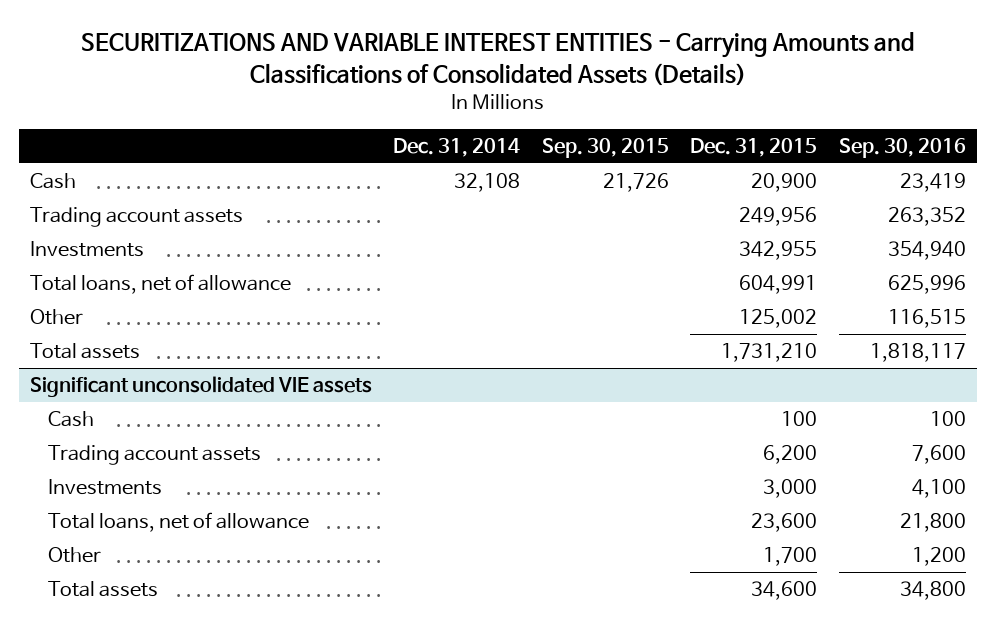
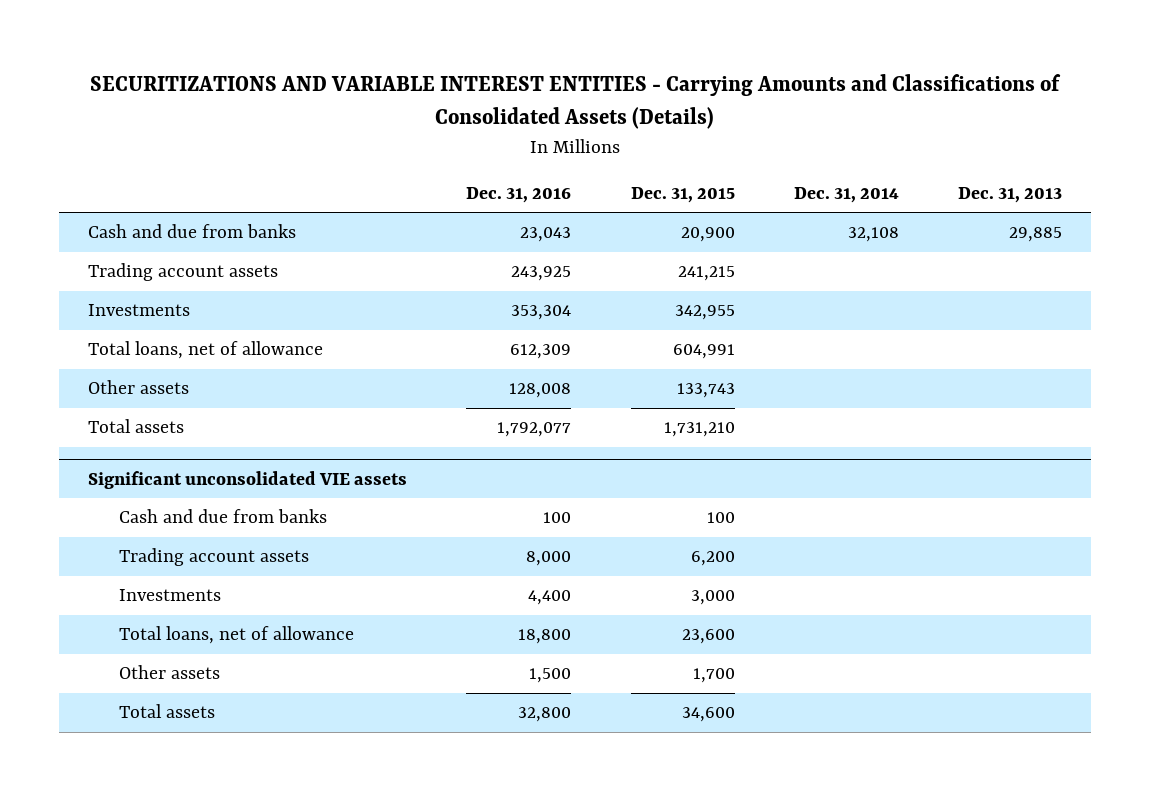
[541,138,669,159] Sep. 30, 2015 -> none
[838,138,966,159] Sep. 30, 2016 -> none
none -> [466,187,572,204] Dec. 31, 2016
none -> [957,187,1062,204] Dec. 31, 2013
[29,173,76,190] Cash -> [88,224,297,239] Cash and due from banks
[739,207,818,227] 249,956 -> [677,266,735,282] 241,215
[29,309,83,326] Other -> [88,380,190,395] Other assets
[739,309,818,329] 125,002 -> [676,383,735,399] 133,743
[47,411,94,428] Cash -> [118,509,327,524] Cash and due from banks
[47,547,101,564] Other -> [118,665,220,680] Other assets

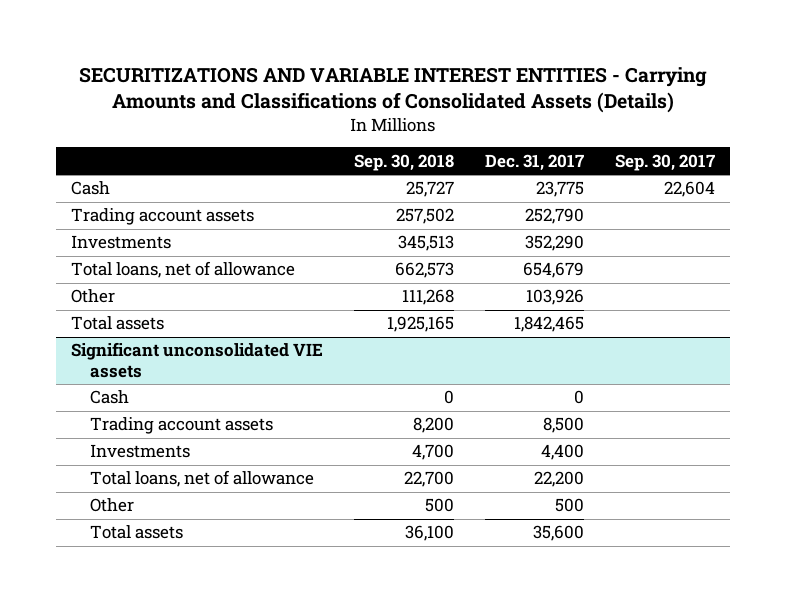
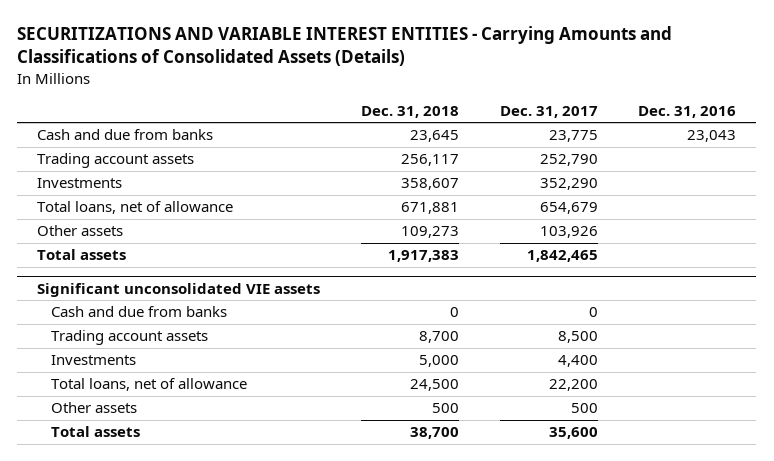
[354,153,455,171] Sep. 30, 2018 -> none
[615,153,716,171] Sep. 30, 2017 -> none
none -> [360,105,459,118] Dec. 31, 2018
none -> [638,105,737,118] Dec. 31, 2016
[71,181,111,196] Cash -> [37,129,214,141] Cash and due from banks
[71,289,116,304] Other -> [37,225,124,237] Other assets
[89,390,129,405] Cash -> [50,306,227,318] Cash and due from banks
[89,498,134,513] Other -> [50,402,137,414] Other assets

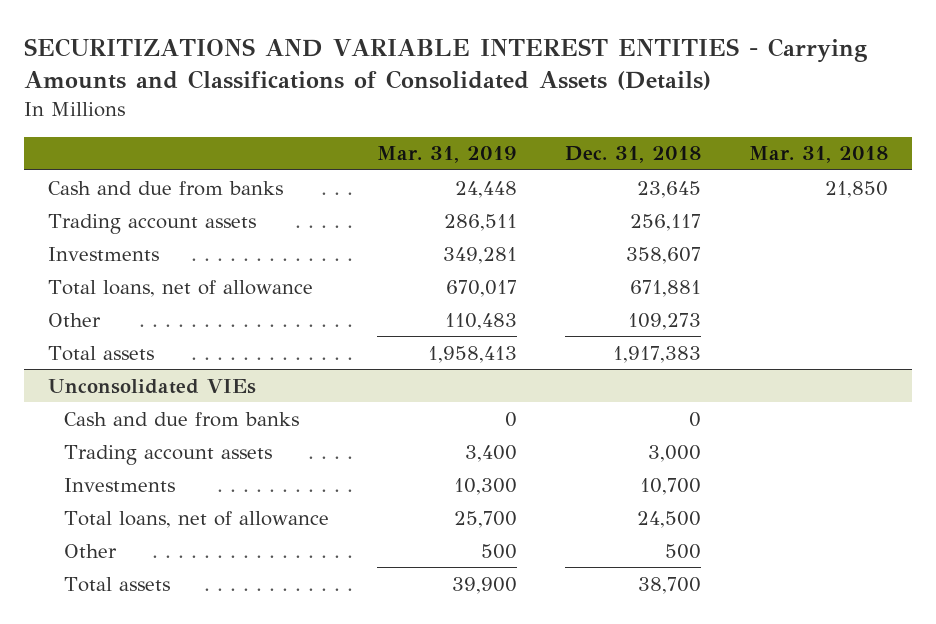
[499,105,598,118] Dec. 31, 2017 -> none
[638,105,737,118] Dec. 31, 2016 -> none
none -> [377,146,518,164] Mar. 31, 2019
none -> [749,146,889,164] Mar. 31, 2018
[37,225,124,237] Other assets -> [47,312,101,327] Other
[37,282,321,297] Significant unconsolidated VIE assets -> [47,378,256,394] Unconsolidated VIEs
[418,331,459,344] 8,700 -> [648,444,702,462] 3,000
[418,355,459,368] 5,000 -> [640,477,702,495] 10,700
[50,402,137,414] Other assets -> [64,543,118,558] Other

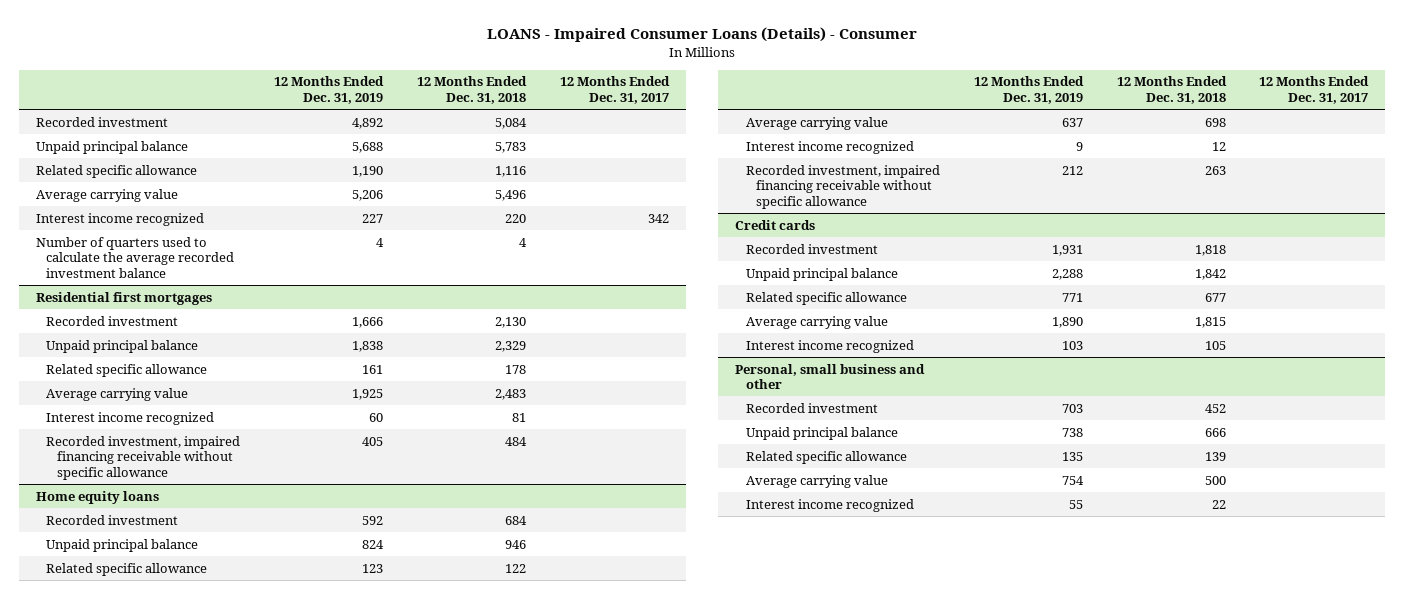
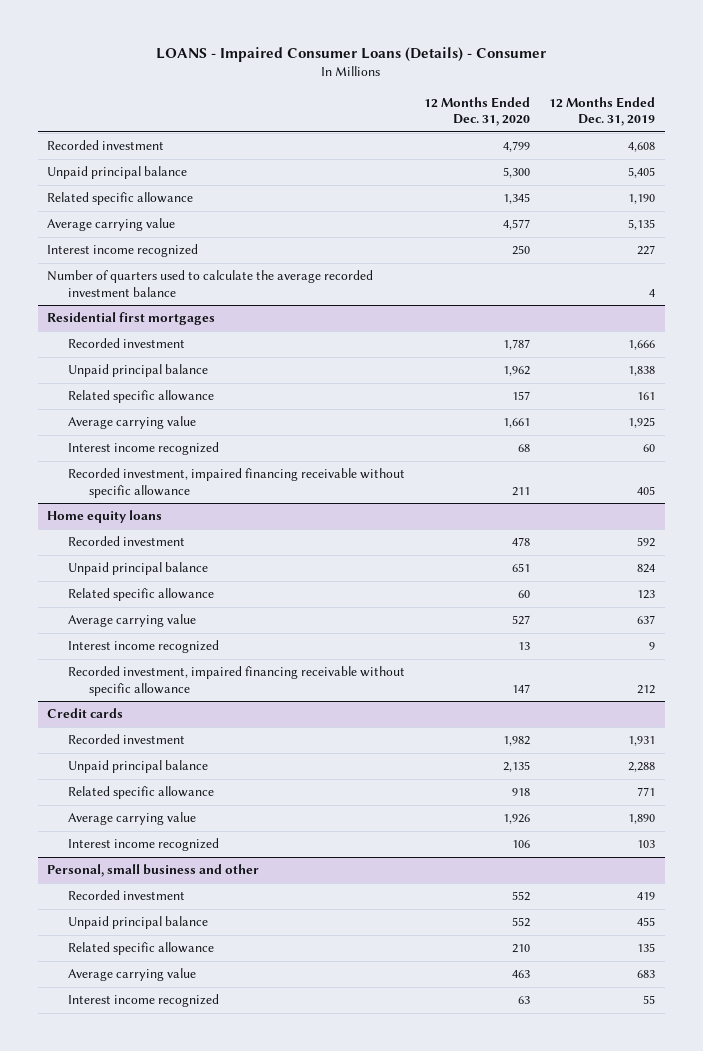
[417,76,528,104] 12 Months Ended Dec. 31, 2018 -> none
[559,76,670,104] 12 Months Ended Dec. 31, 2017 -> none
none -> [424,96,531,127] 12 Months Ended Dec. 31, 2020
[352,117,384,129] 4,892 -> [628,142,656,153] 4,608
[352,141,384,153] 5,688 -> [628,167,656,179] 5,405
[352,189,384,201] 5,206 -> [628,219,656,231] 5,135
[1061,403,1083,413] 703 -> [637,892,656,901] 419
[1061,427,1083,437] 738 -> [637,917,656,927] 455
[1061,475,1084,485] 754 -> [637,970,656,979] 683

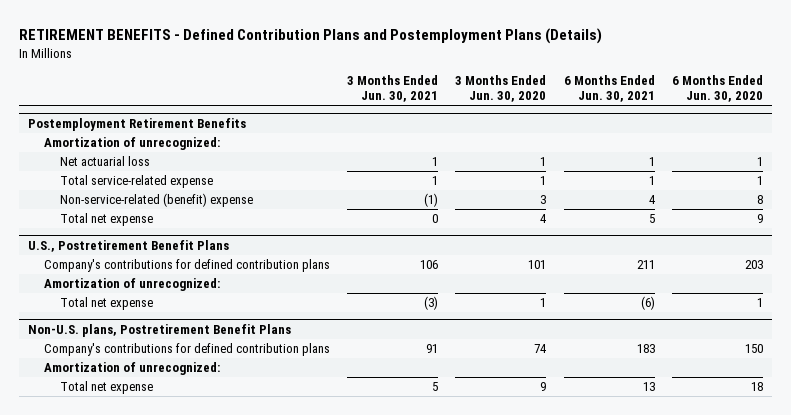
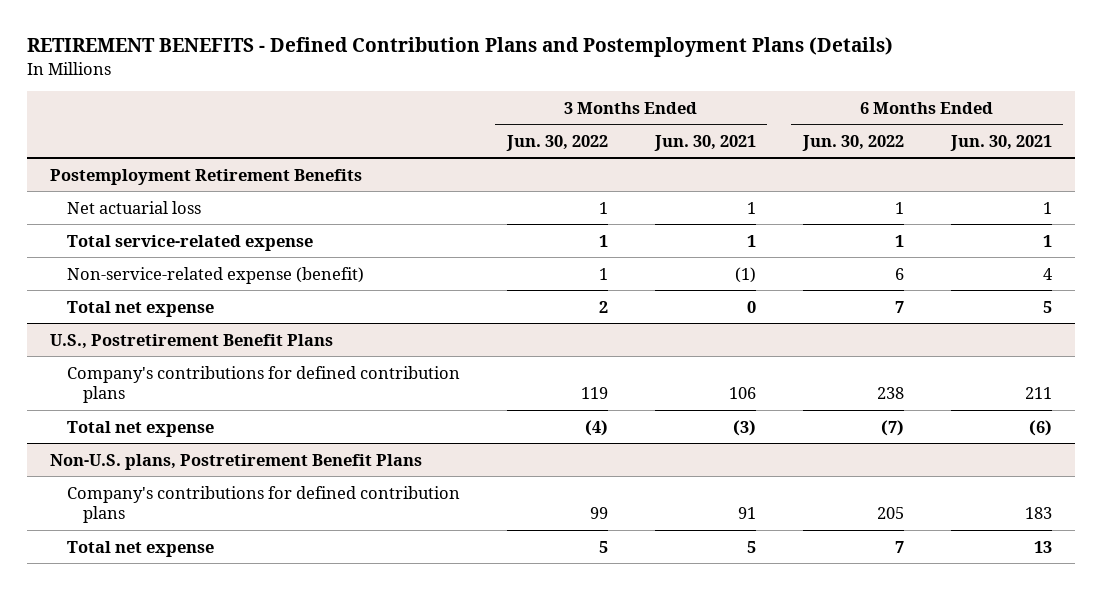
[455,74,547,103] 3 Months Ended Jun. 30, 2020 -> none
[671,74,763,103] 6 Months Ended Jun. 30, 2020 -> none
none -> [505,134,608,151] Jun. 30, 2022
none -> [801,134,904,151] Jun. 30, 2022
[43,137,220,151] Amortization of unrecognized: -> none
[59,193,253,208] Non-service-related (benefit) expense -> [66,266,364,284] Non-service-related expense (benefit)
[43,278,220,292] Amortization of unrecognized: -> none
[43,362,220,376] Amortization of unrecognized: -> none

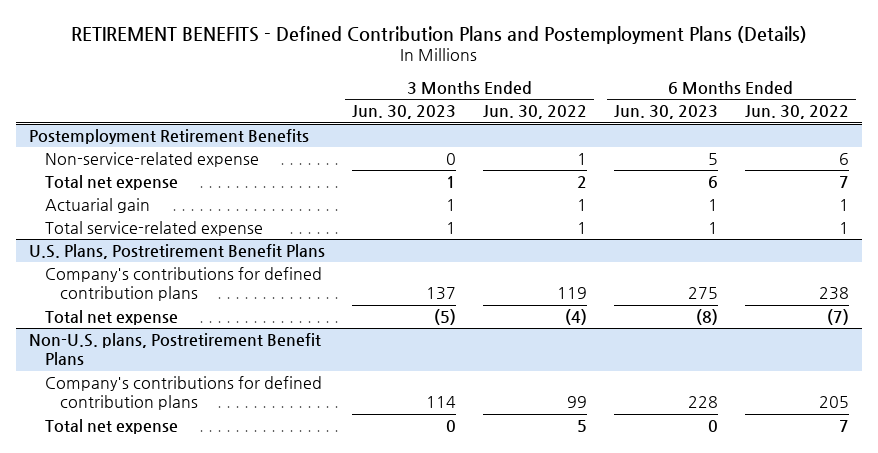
[653,134,756,151] Jun. 30, 2021 -> none
[949,134,1052,151] Jun. 30, 2021 -> none
none -> [352,105,457,120] Jun. 30, 2023
none -> [613,105,718,120] Jun. 30, 2023
[66,200,201,214] Net actuarial loss -> none
[66,266,364,284] Non-service-related expense (benefit) -> [44,152,259,168] Non-service-related expense
none -> [44,198,150,214] Actuarial gain
[66,234,313,251] Total service-related expense -> [44,221,263,237] Total service-related expense
[50,333,334,349] U.S., Postretirement Benefit Plans -> [29,244,326,260] U.S. Plans, Postretirement Benefit Plans

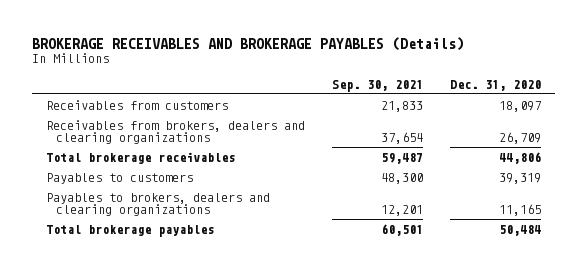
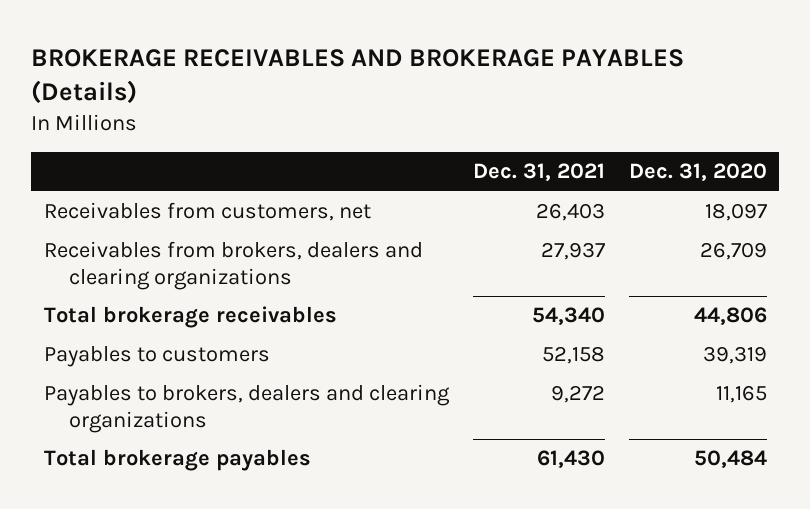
[332,79,424,92] Sep. 30, 2021 -> none
none -> [472,163,605,182] Dec. 31, 2021
[45,99,228,110] Receivables from customers -> [43,202,371,222] Receivables from customers, net

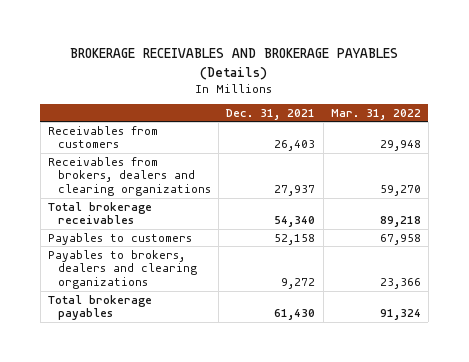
[628,163,767,182] Dec. 31, 2020 -> none
none -> [330,108,421,120] Mar. 31, 2022
[43,202,371,222] Receivables from customers, net -> [47,125,158,149] Receivables from customers

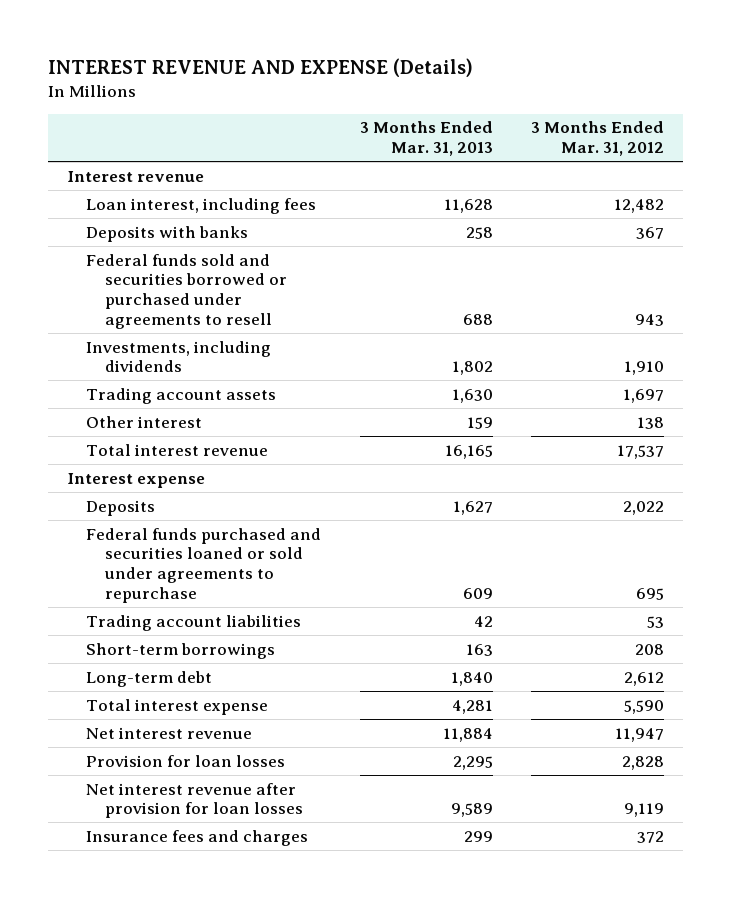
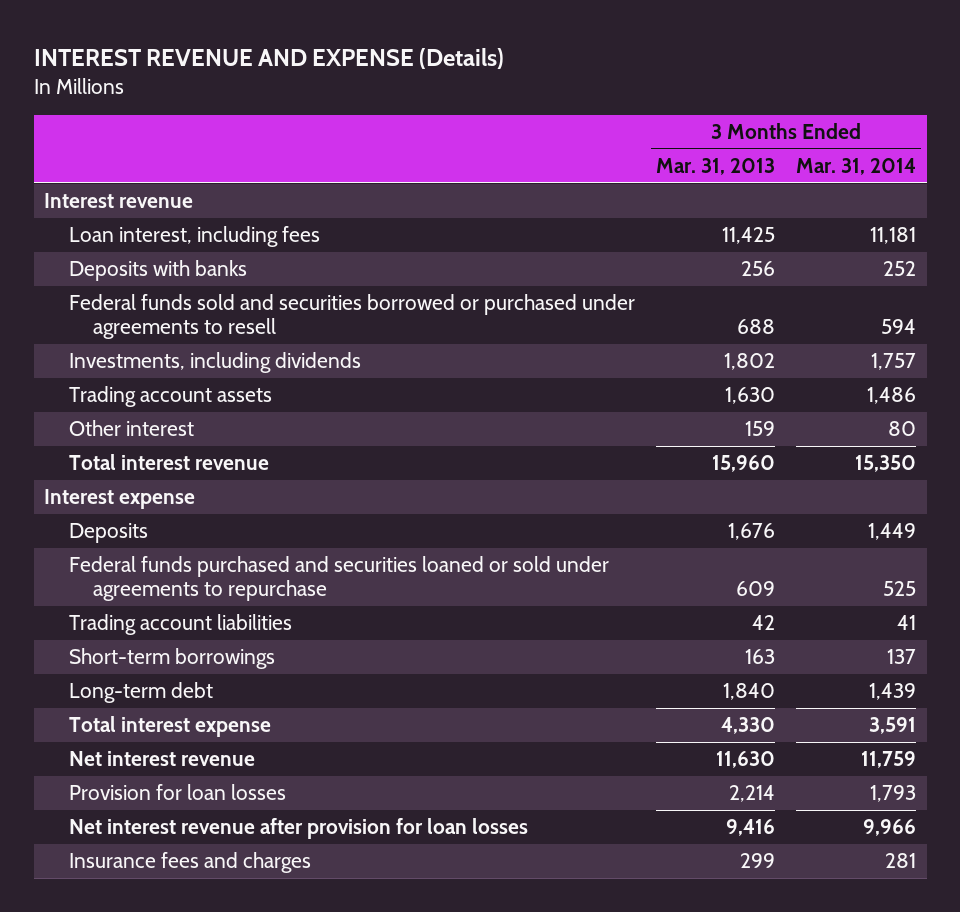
[530,121,664,157] 3 Months Ended Mar. 31, 2012 -> none
none -> [796,158,917,176] Mar. 31, 2014
[443,198,493,213] 11,628 -> [721,227,775,245] 11,425
[465,226,493,239] 258 -> [740,261,775,277] 256
[444,444,493,459] 16,165 -> [711,455,775,473] 15,960
[452,500,493,515] 1,627 -> [727,523,775,541] 1,676
[451,699,493,714] 4,281 -> [720,717,775,735] 4,330
[442,727,493,742] 11,884 -> [715,751,775,769] 11,630
[452,755,493,770] 2,295 -> [728,785,775,803] 2,214
[450,803,493,818] 9,589 -> [725,819,775,837] 9,416

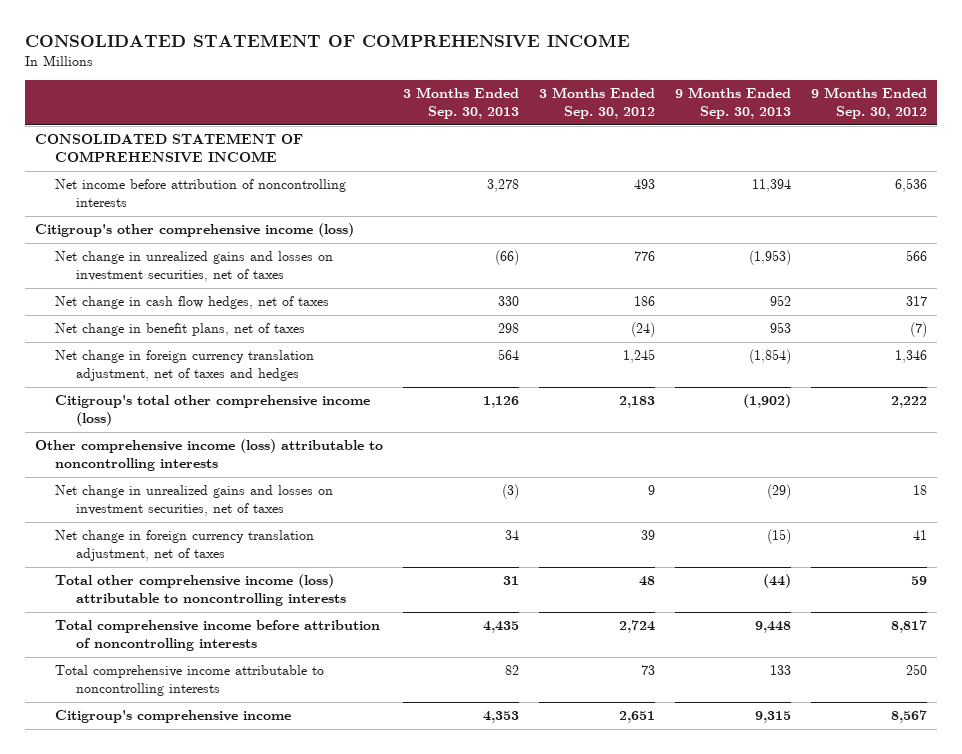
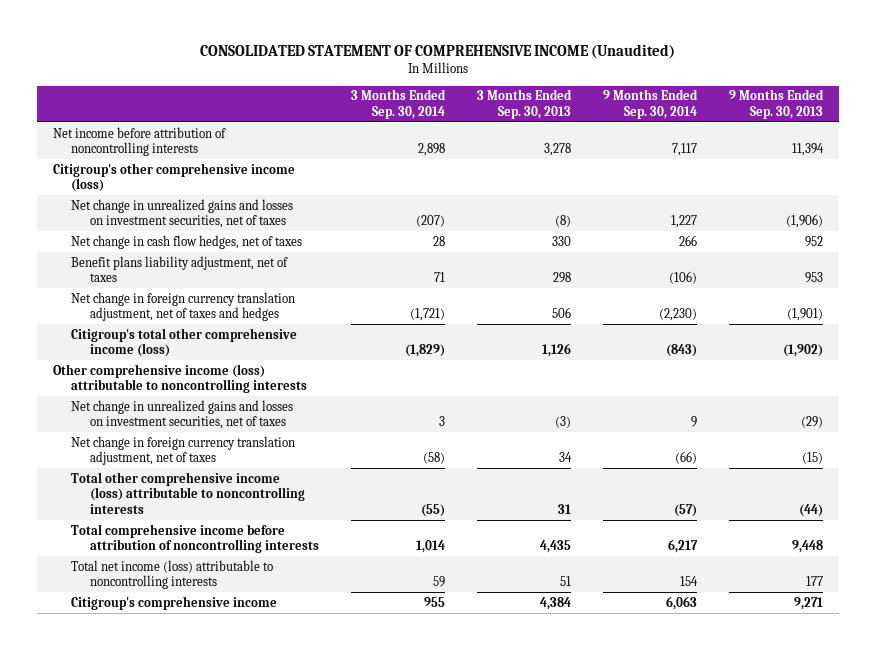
[24,33,630,47] CONSOLIDATED STATEMENT OF COMPREHENSIVE INCOME -> [200,44,676,60] CONSOLIDATED STATEMENT OF COMPREHENSIVE INCOME (Unaudited)
[538,87,655,120] 3 Months Ended Sep. 30, 2012 -> none
[811,87,928,120] 9 Months Ended Sep. 30, 2012 -> none
none -> [350,89,446,119] 3 Months Ended Sep. 30, 2014
none -> [603,89,699,119] 9 Months Ended Sep. 30, 2014
[34,133,303,164] CONSOLIDATED STATEMENT OF COMPREHENSIVE INCOME -> none
[494,250,519,266] (66) -> [555,215,572,228] (8)
[749,250,792,266] (1,953) -> [786,214,824,229] (1,906)
[55,323,306,337] Net change in benefit plans, net of taxes -> [71,255,289,283] Benefit plans liability adjustment, net of taxes
[497,349,519,361] 564 -> [552,307,572,319] 506
[749,349,792,365] (1,854) -> [787,308,824,322] (1,901)
[55,665,325,697] Total comprehensive income attributable to noncontrolling interests -> [71,559,274,590] Total net income (loss) attributable to noncontrolling interests
[504,665,519,676] 82 -> [560,576,572,587] 51
[770,665,792,676] 133 -> [806,576,824,587] 177
[482,711,519,724] 4,353 -> [540,596,572,610] 4,384
[755,711,792,724] 9,315 -> [794,596,824,610] 9,271

